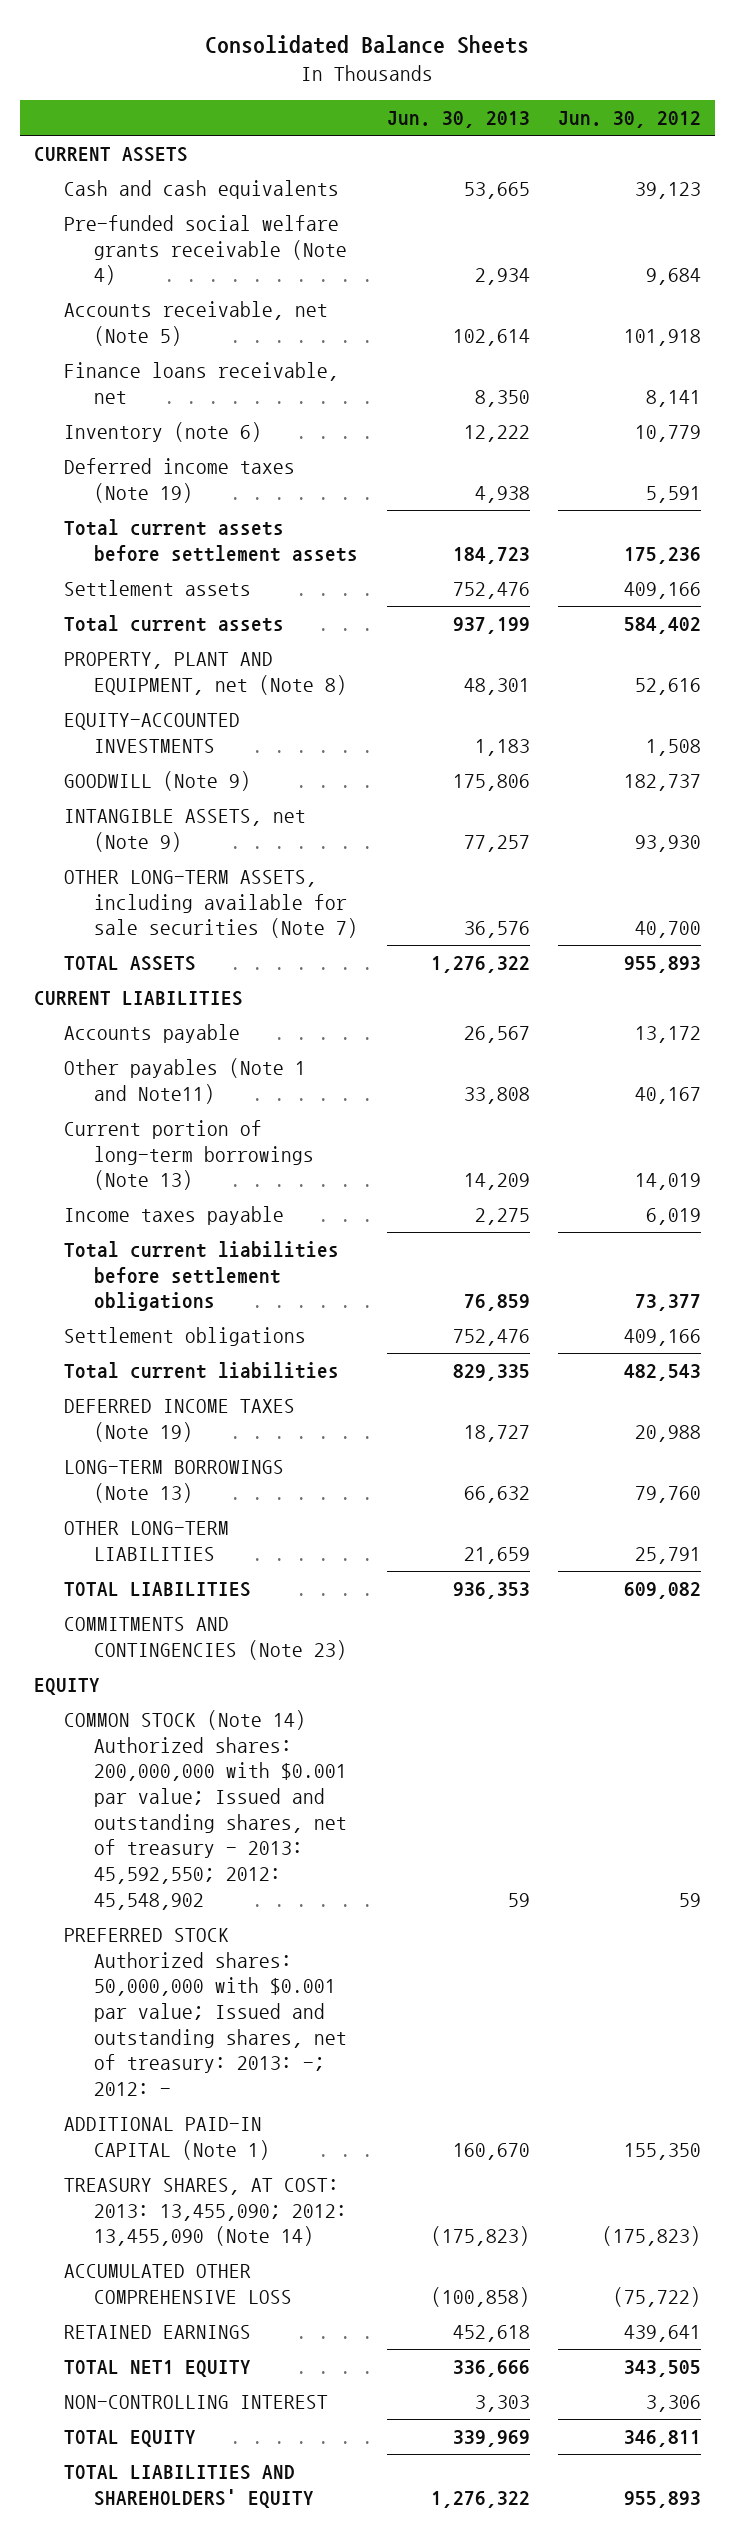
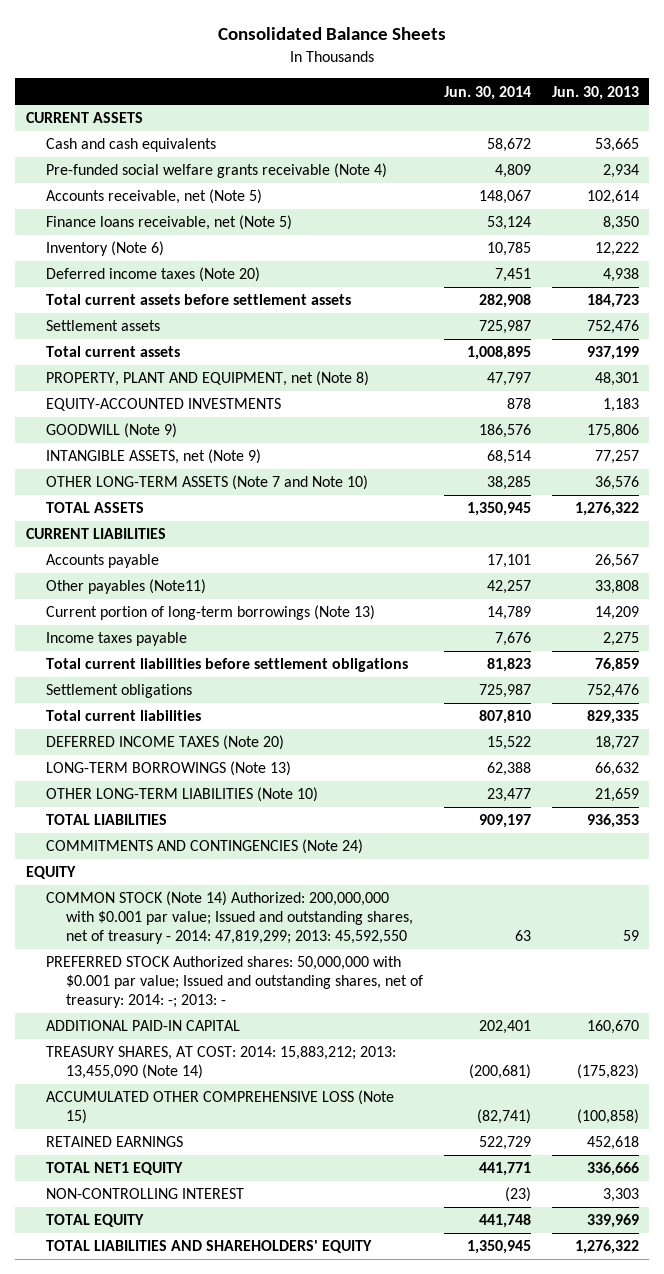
[558,111,702,129] Jun. 30, 2012 -> none
none -> [443,85,531,100] Jun. 30, 2014
[64,362,340,404] Finance loans receivable, net -> [45,215,292,231] Finance loans receivable, net (Note 5)
[64,422,263,443] Inventory (note 6) -> [45,241,164,257] Inventory (Note 6)
[64,458,296,503] Deferred income taxes (Note 19) -> [45,267,260,283] Deferred income taxes (Note 20)
[64,870,359,939] OTHER LONG-TERM ASSETS, including available for sale securities (Note 7) -> [45,475,368,491] OTHER LONG-TERM ASSETS (Note 7 and Note 10)
[64,1058,307,1104] Other payables (Note 1 and Note11) -> [45,579,206,595] Other payables (Note11)
[64,1399,296,1442] DEFERRED INCOME TAXES (Note 19) -> [45,735,284,751] DEFERRED INCOME TAXES (Note 20)
[64,1521,230,1561] OTHER LONG-TERM LIABILITIES -> [45,787,318,803] OTHER LONG-TERM LIABILITIES (Note 10)
[64,1617,348,1660] COMMITMENTS AND CONTINGENCIES (Note 23) -> [45,839,363,855] COMMITMENTS AND CONTINGENCIES (Note 24)
[64,1710,348,1910] COMMON STOCK (Note 14) Authorized shares: 200,000,000 with $0.001 par value; Issued and outstanding shares, net of treasury - 2013: 45,592,550; 2012: 45,548,902 -> [45,891,413,945] COMMON STOCK (Note 14) Authorized: 200,000,000 with $0.001 par value; Issued and outstanding shares, net of treasury - 2014: 47,819,299; 2013: 45,592,550
[64,1928,348,2096] PREFERRED STOCK Authorized shares: 50,000,000 with $0.001 par value; Issued and outstanding shares, net of treasury: 2013: -; 2012: - -> [45,956,423,1009] PREFERRED STOCK Authorized shares: 50,000,000 with $0.001 par value; Issued and outstanding shares, net of treasury: 2014: -; 2013: -
[64,2117,271,2160] ADDITIONAL PAID-IN CAPITAL (Note 1) -> [45,1020,240,1032] ADDITIONAL PAID-IN CAPITAL
[64,2178,348,2247] TREASURY SHARES, AT COST: 2013: 13,455,090; 2012: 13,455,090 (Note 14) -> [45,1046,396,1080] TREASURY SHARES, AT COST: 2014: 15,883,212; 2013: 13,455,090 (Note 14)
[64,2264,293,2304] ACCUMULATED OTHER COMPREHENSIVE LOSS -> [45,1090,394,1125] ACCUMULATED OTHER COMPREHENSIVE LOSS (Note 15)

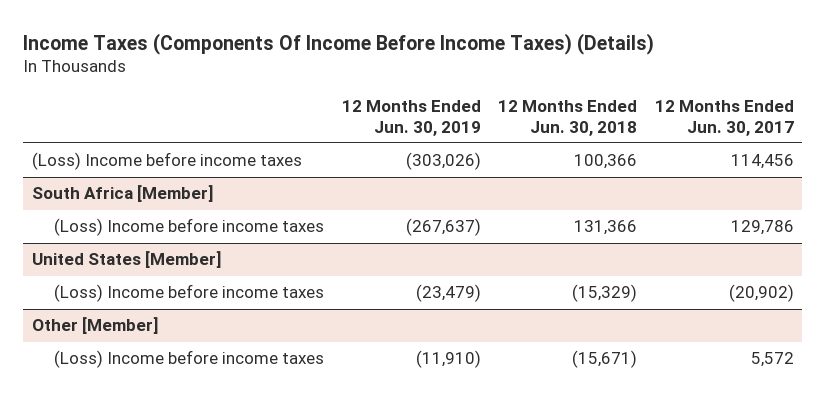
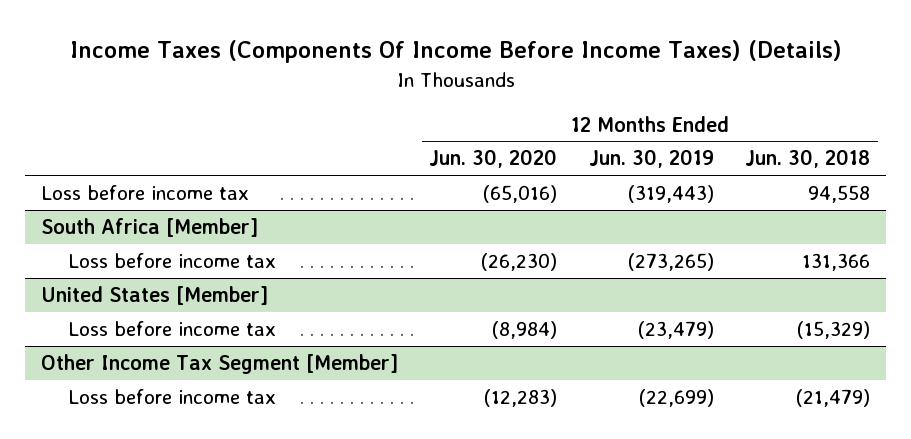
[654,99,794,136] 12 Months Ended Jun. 30, 2017 -> none
none -> [429,149,558,169] Jun. 30, 2020
[31,152,302,171] (Loss) Income before income taxes -> [41,185,250,201] Loss before income tax
[405,152,481,171] (303,026) -> [627,185,714,204] (319,443)
[574,154,638,170] 100,366 -> [808,185,871,204] 94,558
[54,218,325,237] (Loss) Income before income taxes -> [68,253,277,269] Loss before income tax
[405,218,481,237] (267,637) -> [627,253,714,272] (273,265)
[54,284,325,303] (Loss) Income before income taxes -> [68,321,277,337] Loss before income tax
[31,317,158,335] Other [Member] -> [41,354,399,375] Other Income Tax Segment [Member]
[54,350,325,369] (Loss) Income before income taxes -> [68,389,277,405] Loss before income tax
[415,350,481,369] (11,910) -> [638,389,714,408] (22,699)
[572,350,638,369] (15,671) -> [796,389,871,408] (21,479)

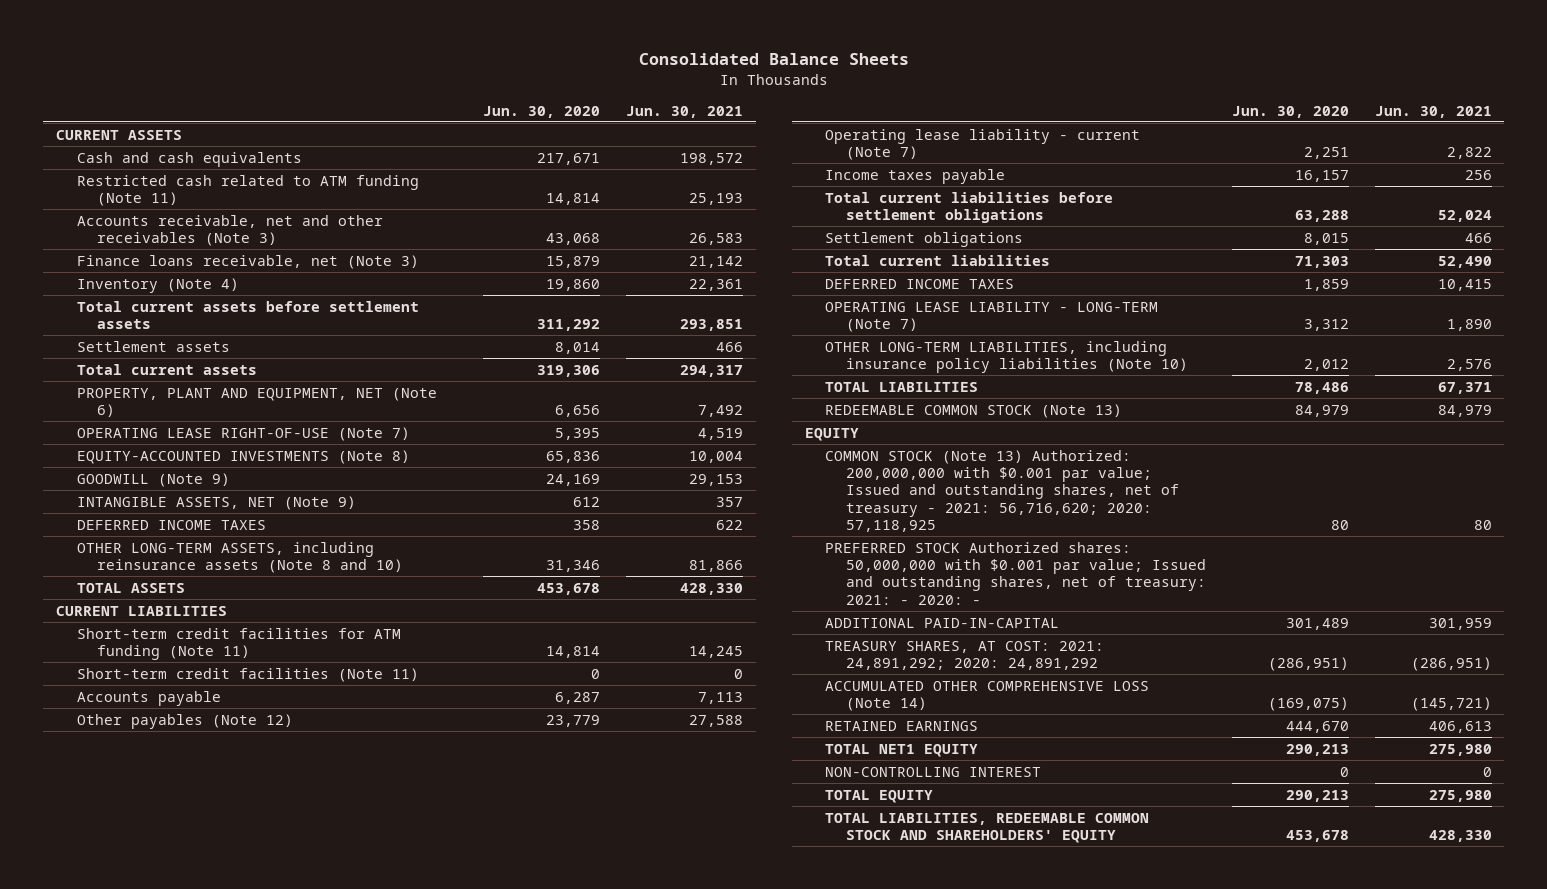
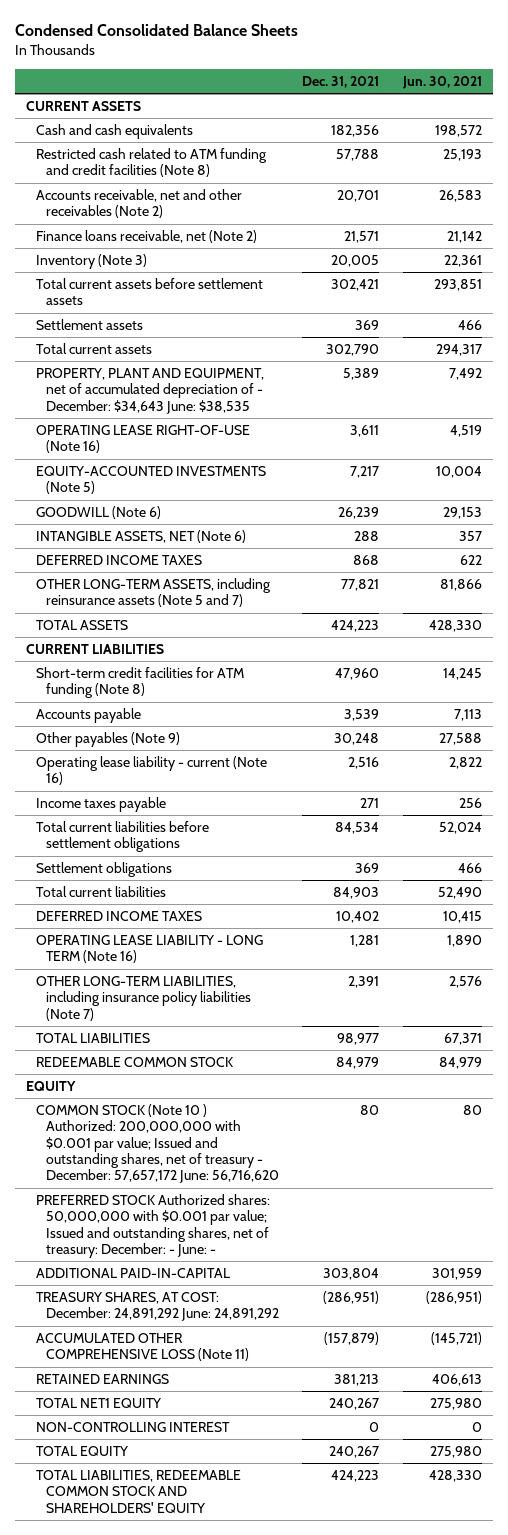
[638,53,909,66] Consolidated Balance Sheets -> [14,24,298,37] Condensed Consolidated Balance Sheets
[483,105,601,118] Jun. 30, 2020 -> none
none -> [302,75,380,88] Dec. 31, 2021
[76,174,419,206] Restricted cash related to ATM funding (Note 11) -> [36,148,268,178] Restricted cash related to ATM funding and credit facilities (Note 8)
[76,214,383,246] Accounts receivable, net and other receivables (Note 3) -> [36,189,243,219] Accounts receivable, net and other receivables (Note 2)
[76,254,419,269] Finance loans receivable, net (Note 3) -> [36,230,258,244] Finance loans receivable, net (Note 2)
[76,277,239,293] Inventory (Note 4) -> [36,254,148,270] Inventory (Note 3)
[76,387,437,417] PROPERTY, PLANT AND EQUIPMENT, NET (Note 6) -> [36,368,265,414] PROPERTY, PLANT AND EQUIPMENT, net of accumulated depreciation of - December: $34,643 June: $38,535
[76,426,410,441] OPERATING LEASE RIGHT-OF-USE (Note 7) -> [36,425,251,454] OPERATING LEASE RIGHT-OF-USE (Note 16)
[76,449,410,464] EQUITY-ACCOUNTED INVESTMENTS (Note 8) -> [36,466,267,495] EQUITY-ACCOUNTED INVESTMENTS (Note 5)
[76,472,230,487] GOODWILL (Note 9) -> [36,506,162,520] GOODWILL (Note 6)
[76,495,356,510] INTANGIBLE ASSETS, NET (Note 9) -> [36,530,247,544] INTANGIBLE ASSETS, NET (Note 6)
[76,541,404,573] OTHER LONG-TERM ASSETS, including reinsurance assets (Note 8 and 10) -> [36,578,272,608] OTHER LONG-TERM ASSETS, including reinsurance assets (Note 5 and 7)
[76,667,419,682] Short-term credit facilities (Note 11) -> none
[76,627,401,660] Short-term credit facilities for ATM funding (Note 11) -> [36,667,245,699] Short-term credit facilities for ATM funding (Note 8)
[76,713,293,729] Other payables (Note 12) -> [36,732,181,748] Other payables (Note 9)
[825,128,1141,160] Operating lease liability - current (Note 7) -> [36,756,268,786] Operating lease liability - current (Note 16)
[825,301,1159,332] OPERATING LEASE LIABILITY - LONG-TERM (Note 7) -> [36,935,264,964] OPERATING LEASE LIABILITY - LONG TERM (Note 16)
[825,340,1189,373] OTHER LONG-TERM LIABILITIES, including insurance policy liabilities (Note 10) -> [36,976,252,1021] OTHER LONG-TERM LIABILITIES, including insurance policy liabilities (Note 7)
[825,403,1123,418] REDEEMABLE COMMON STOCK (Note 13) -> [36,1057,235,1068] REDEEMABLE COMMON STOCK
[825,449,1180,533] COMMON STOCK (Note 13) Authorized: 200,000,000 with $0.001 par value; Issued and outstanding shares, net of treasury - 2021: 56,716,620; 2020: 57,118,925 -> [36,1104,280,1184] COMMON STOCK (Note 10 ) Authorized: 200,000,000 with $0.001 par value; Issued and outstanding shares, net of treasury - December: 57,657,172 June: 56,716,620
[825,541,1207,605] PREFERRED STOCK Authorized shares: 50,000,000 with $0.001 par value; Issued and outstanding shares, net of treasury: 2021: - 2020: - -> [36,1194,271,1258] PREFERRED STOCK Authorized shares: 50,000,000 with $0.001 par value; Issued and outstanding shares, net of treasury: December: - June: -
[825,640,1105,670] TREASURY SHARES, AT COST: 2021: 24,891,292; 2020: 24,891,292 -> [36,1292,280,1322] TREASURY SHARES, AT COST: December: 24,891,292 June: 24,891,292
[825,680,1150,711] ACCUMULATED OTHER COMPREHENSIVE LOSS (Note 14) -> [36,1333,250,1362] ACCUMULATED OTHER COMPREHENSIVE LOSS (Note 11)

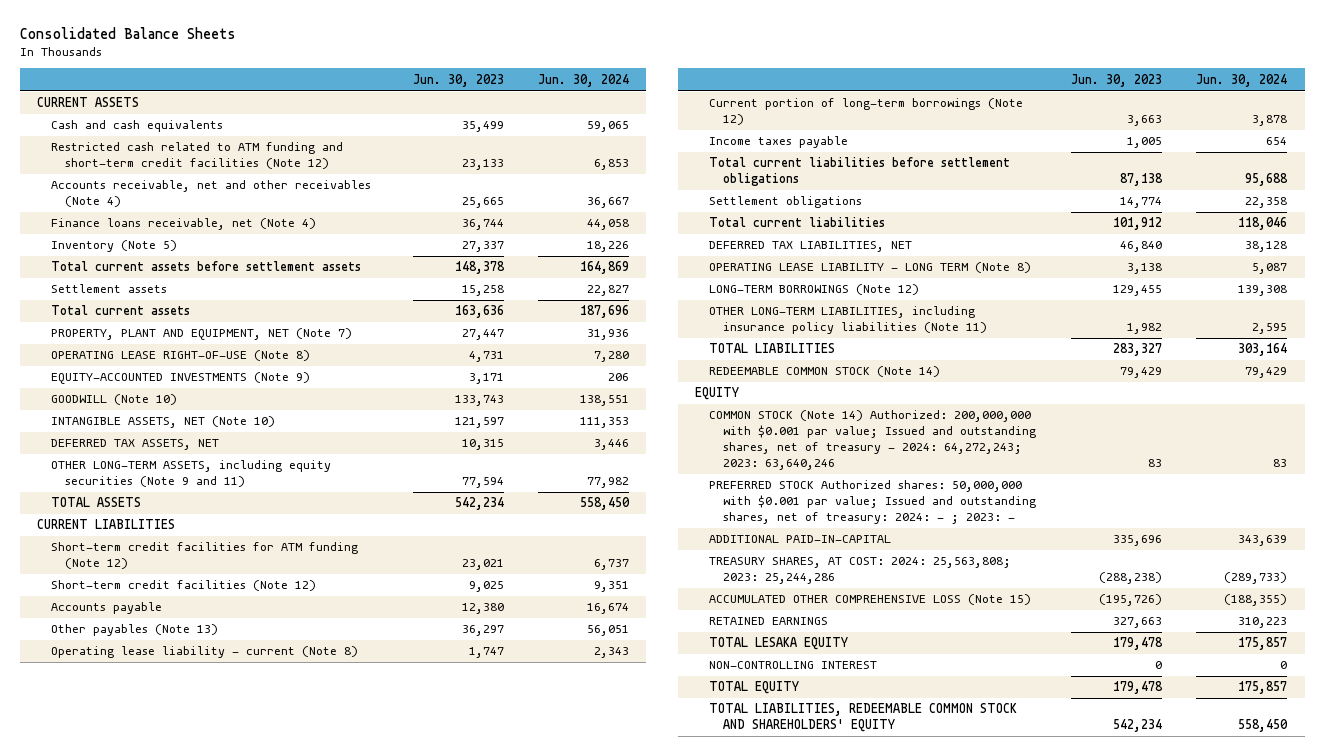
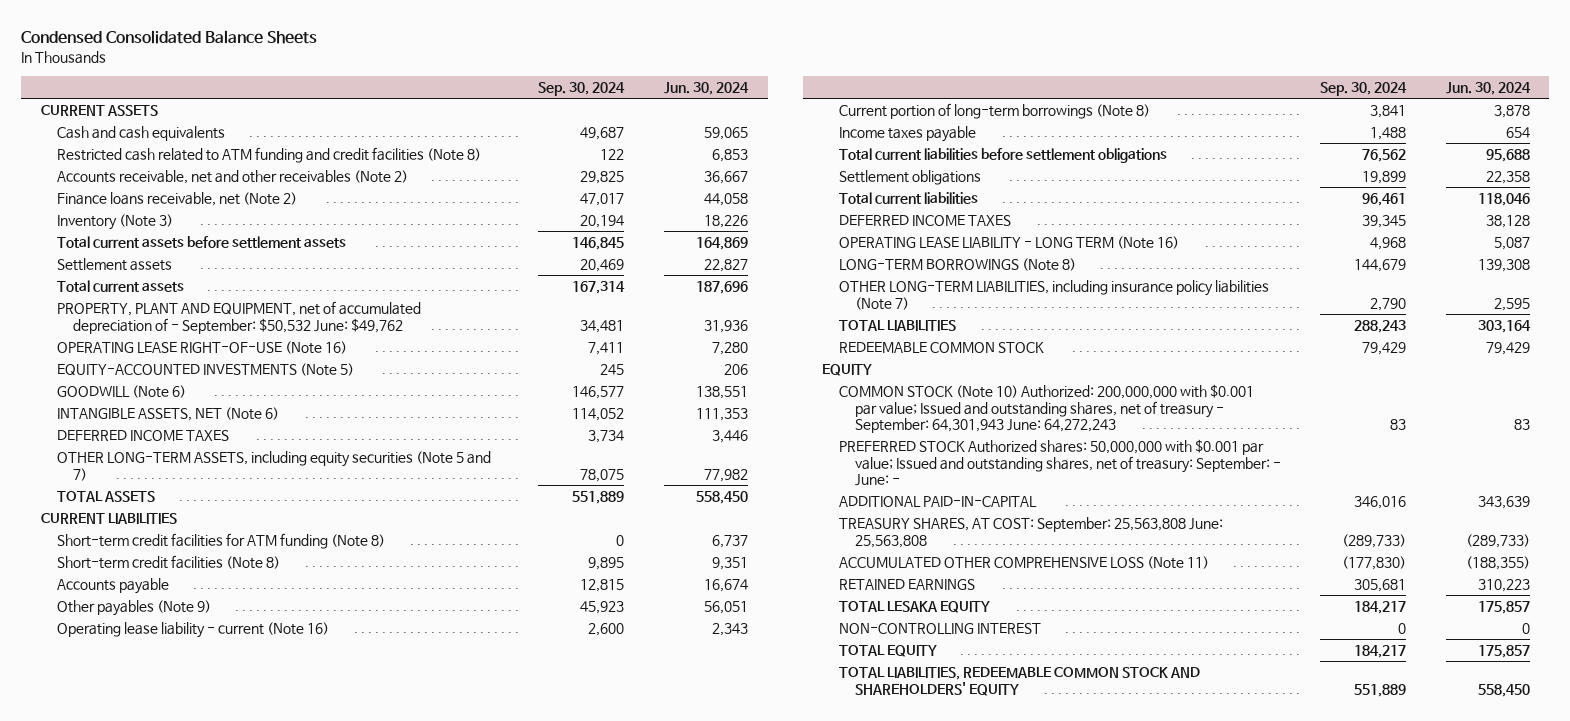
[19,27,236,40] Consolidated Balance Sheets -> [20,29,317,44] Condensed Consolidated Balance Sheets
[412,73,504,87] Jun. 30, 2023 -> none
none -> [538,82,626,97] Sep. 30, 2024
[50,142,343,170] Restricted cash related to ATM funding and short-term credit facilities (Note 12) -> [56,147,481,164] Restricted cash related to ATM funding and credit facilities (Note 8)
[50,180,371,208] Accounts receivable, net and other receivables (Note 4) -> [56,170,408,185] Accounts receivable, net and other receivables (Note 2)
[50,218,316,231] Finance loans receivable, net (Note 4) -> [56,192,297,207] Finance loans receivable, net (Note 2)
[50,240,177,253] Inventory (Note 5) -> [56,214,173,231] Inventory (Note 3)
[50,328,352,341] PROPERTY, PLANT AND EQUIPMENT, NET (Note 7) -> [56,301,421,334] PROPERTY, PLANT AND EQUIPMENT, net of accumulated depreciation of - September: $50,532 June: $49,762
[50,350,310,362] OPERATING LEASE RIGHT-OF-USE (Note 8) -> [56,341,347,355] OPERATING LEASE RIGHT-OF-USE (Note 16)
[50,372,310,385] EQUITY-ACCOUNTED INVESTMENTS (Note 9) -> [56,363,354,377] EQUITY-ACCOUNTED INVESTMENTS (Note 5)
[50,394,177,406] GOODWILL (Note 10) -> [56,385,186,399] GOODWILL (Note 6)
[50,416,275,429] INTANGIBLE ASSETS, NET (Note 10) -> [56,407,279,422] INTANGIBLE ASSETS, NET (Note 6)
[50,439,219,451] DEFERRED TAX ASSETS, NET -> [56,430,229,442] DEFERRED INCOME TAXES
[50,460,331,488] OTHER LONG-TERM ASSETS, including equity securities (Note 9 and 11) -> [56,451,491,481] OTHER LONG-TERM ASSETS, including equity securities (Note 5 and 7)
[50,542,358,570] Short-term credit facilities for ATM funding (Note 12) -> [56,533,385,550] Short-term credit facilities for ATM funding (Note 8)
[50,580,316,592] Short-term credit facilities (Note 12) -> [56,555,280,570] Short-term credit facilities (Note 8)
[50,624,218,637] Other payables (Note 13) -> [56,600,211,617] Other payables (Note 9)
[50,646,358,659] Operating lease liability - current (Note 8) -> [56,622,329,639] Operating lease liability - current (Note 16)
[709,98,1024,126] Current portion of long-term borrowings (Note 12) -> [838,103,1150,120] Current portion of long-term borrowings (Note 8)
[709,241,913,253] DEFERRED TAX LIABILITIES, NET -> [838,215,1011,227] DEFERRED INCOME TAXES
[709,262,1032,274] OPERATING LEASE LIABILITY - LONG TERM (Note 8) -> [838,236,1179,250] OPERATING LEASE LIABILITY - LONG TERM (Note 16)
[709,284,920,296] LONG-TERM BORROWINGS (Note 12) -> [838,258,1076,272] LONG-TERM BORROWINGS (Note 8)
[709,306,988,335] OTHER LONG-TERM LIABILITIES, including insurance policy liabilities (Note 11) -> [838,280,1269,310] OTHER LONG-TERM LIABILITIES, including insurance policy liabilities (Note 7)
[709,366,941,378] REDEEMABLE COMMON STOCK (Note 14) -> [838,342,1044,354] REDEEMABLE COMMON STOCK
[709,410,1037,471] COMMON STOCK (Note 14) Authorized: 200,000,000 with $0.001 par value; Issued and outstanding shares, net of treasury - 2024: 64,272,243; 2023: 63,640,246 -> [838,384,1254,434] COMMON STOCK (Note 10) Authorized: 200,000,000 with $0.001 par value; Issued and outstanding shares, net of treasury - September: 64,301,943 June: 64,272,243
[709,480,1037,525] PREFERRED STOCK Authorized shares: 50,000,000 with $0.001 par value; Issued and outstanding shares, net of treasury: 2024: - ; 2023: - -> [838,439,1281,487] PREFERRED STOCK Authorized shares: 50,000,000 with $0.001 par value; Issued and outstanding shares, net of treasury: September: - June: -
[709,557,1012,585] TREASURY SHARES, AT COST: 2024: 25,563,808; 2023: 25,244,286 -> [838,517,1223,548] TREASURY SHARES, AT COST: September: 25,563,808 June: 25,563,808
[709,594,1032,606] ACCUMULATED OTHER COMPREHENSIVE LOSS (Note 15) -> [838,556,1209,570] ACCUMULATED OTHER COMPREHENSIVE LOSS (Note 11)

